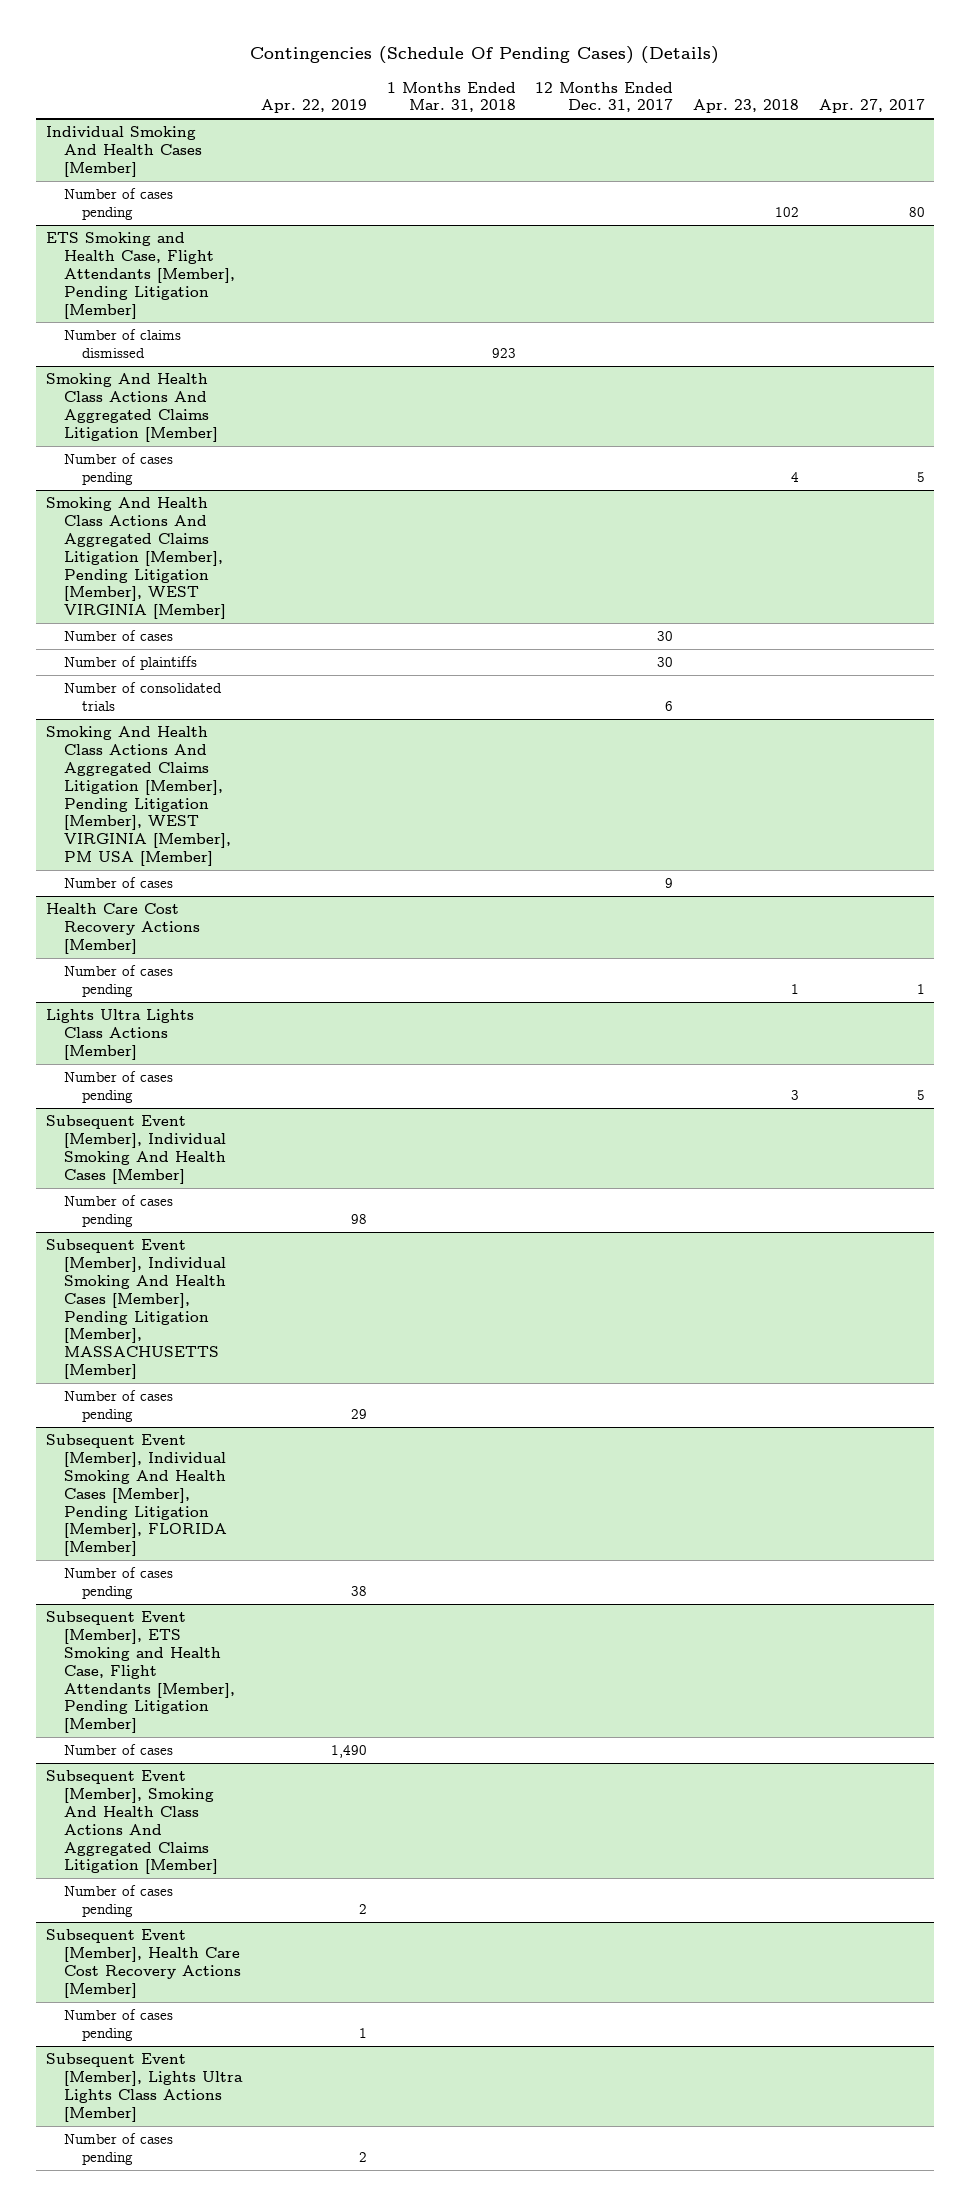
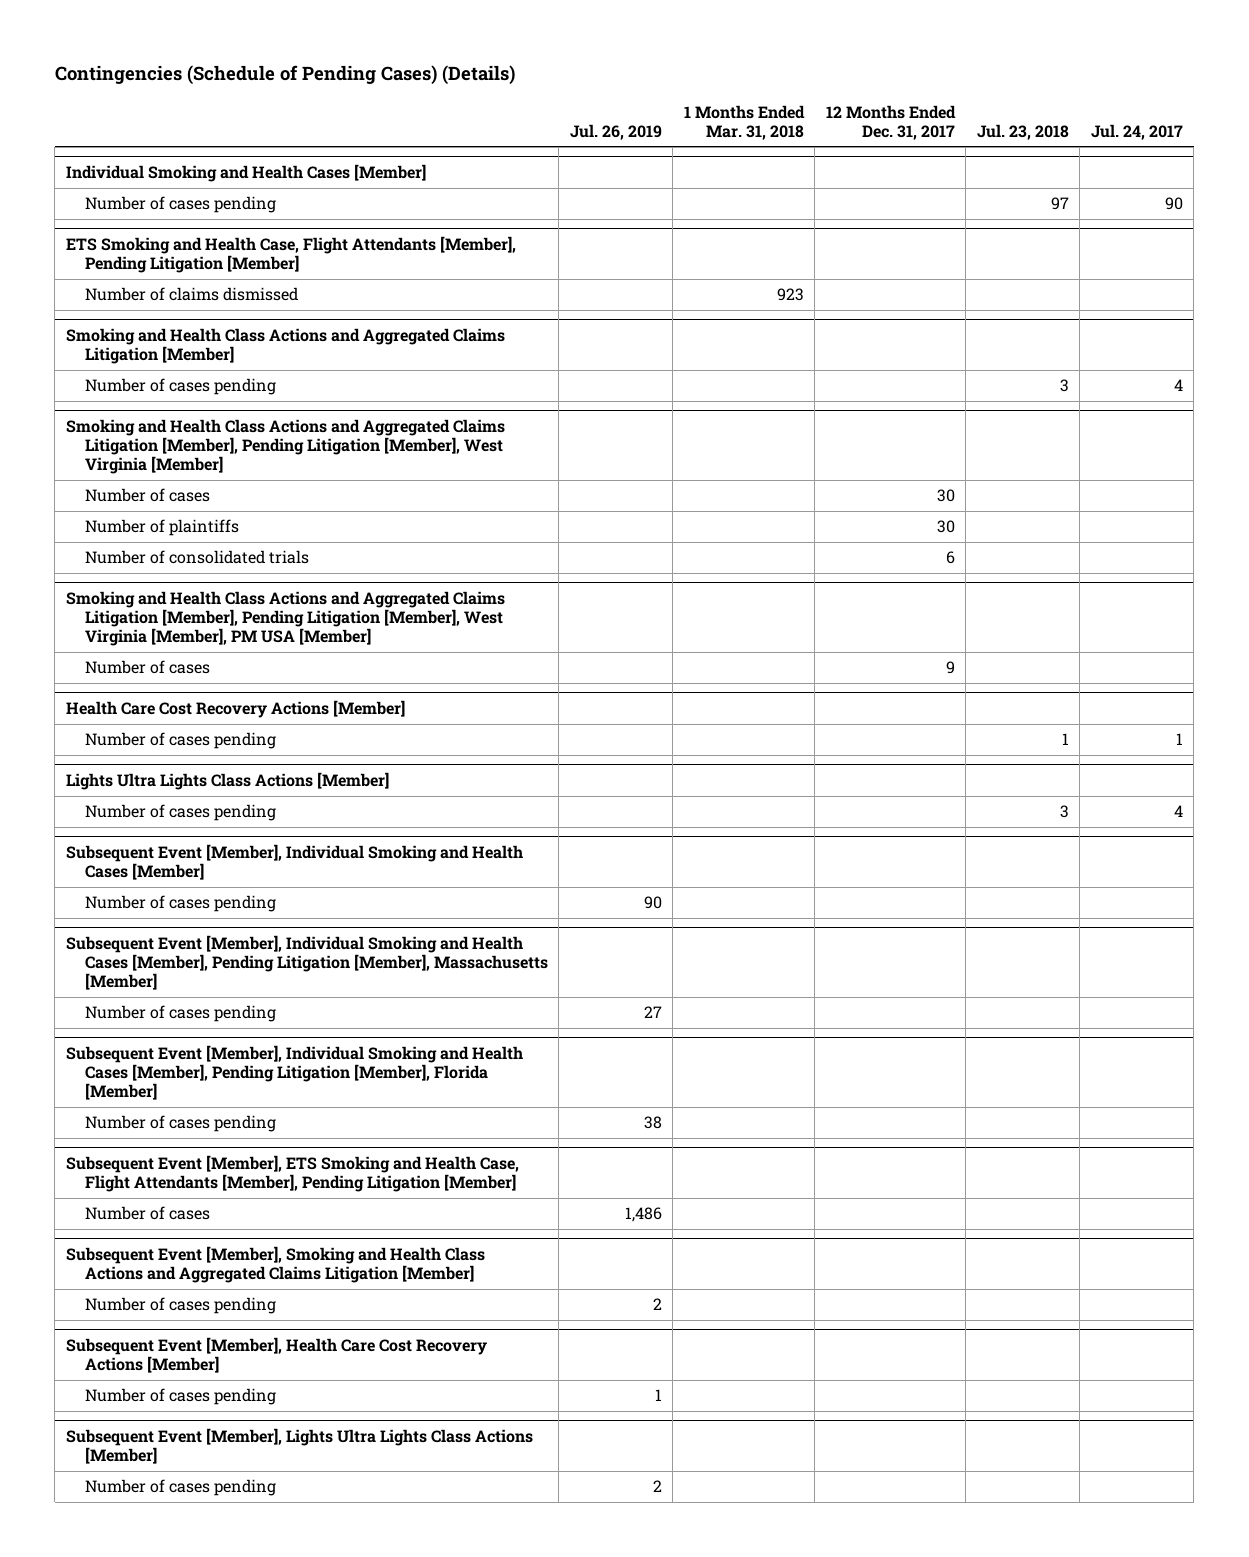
[250,46,720,65] Contingencies (Schedule Of Pending Cases) (Details) -> [54,64,515,85] Contingencies (Schedule of Pending Cases) (Details)
[261,99,368,114] Apr. 22, 2019 -> none
[693,99,800,114] Apr. 23, 2018 -> none
[818,99,925,114] Apr. 27, 2017 -> none
none -> [569,123,662,140] Jul. 26, 2019
none -> [976,123,1069,140] Jul. 23, 2018
none -> [1090,123,1183,140] Jul. 24, 2017
[45,126,202,177] Individual Smoking And Health Cases [Member] -> [65,163,426,182] Individual Smoking and Health Cases [Member]
[45,373,218,442] Smoking And Health Class Actions And Aggregated Claims Litigation [Member] -> [65,327,505,365] Smoking and Health Class Actions and Aggregated Claims Litigation [Member]
[45,497,226,620] Smoking And Health Class Actions And Aggregated Claims Litigation [Member], Pending Litigation [Member], WEST VIRGINIA [Member] -> [65,418,505,475] Smoking and Health Class Actions and Aggregated Claims Litigation [Member], Pending Litigation [Member], West Virginia [Member]
[45,726,231,867] Smoking And Health Class Actions And Aggregated Claims Litigation [Member], Pending Litigation [Member], WEST VIRGINIA [Member], PM USA [Member] -> [65,590,505,647] Smoking and Health Class Actions and Aggregated Claims Litigation [Member], Pending Litigation [Member], West Virginia [Member], PM USA [Member]
[45,1115,226,1184] Subsequent Event [Member], Individual Smoking And Health Cases [Member] -> [65,843,523,881] Subsequent Event [Member], Individual Smoking and Health Cases [Member]
[45,1239,226,1380] Subsequent Event [Member], Individual Smoking And Health Cases [Member], Pending Litigation [Member], MASSACHUSETTS [Member] -> [65,934,548,991] Subsequent Event [Member], Individual Smoking and Health Cases [Member], Pending Litigation [Member], Massachusetts [Member]
[45,1434,227,1557] Subsequent Event [Member], Individual Smoking And Health Cases [Member], Pending Litigation [Member], FLORIDA [Member] -> [65,1044,523,1101] Subsequent Event [Member], Individual Smoking and Health Cases [Member], Pending Litigation [Member], Florida [Member]
[45,1770,218,1875] Subsequent Event [Member], Smoking And Health Class Actions And Aggregated Claims Litigation [Member] -> [65,1245,485,1284] Subsequent Event [Member], Smoking and Health Class Actions and Aggregated Claims Litigation [Member]

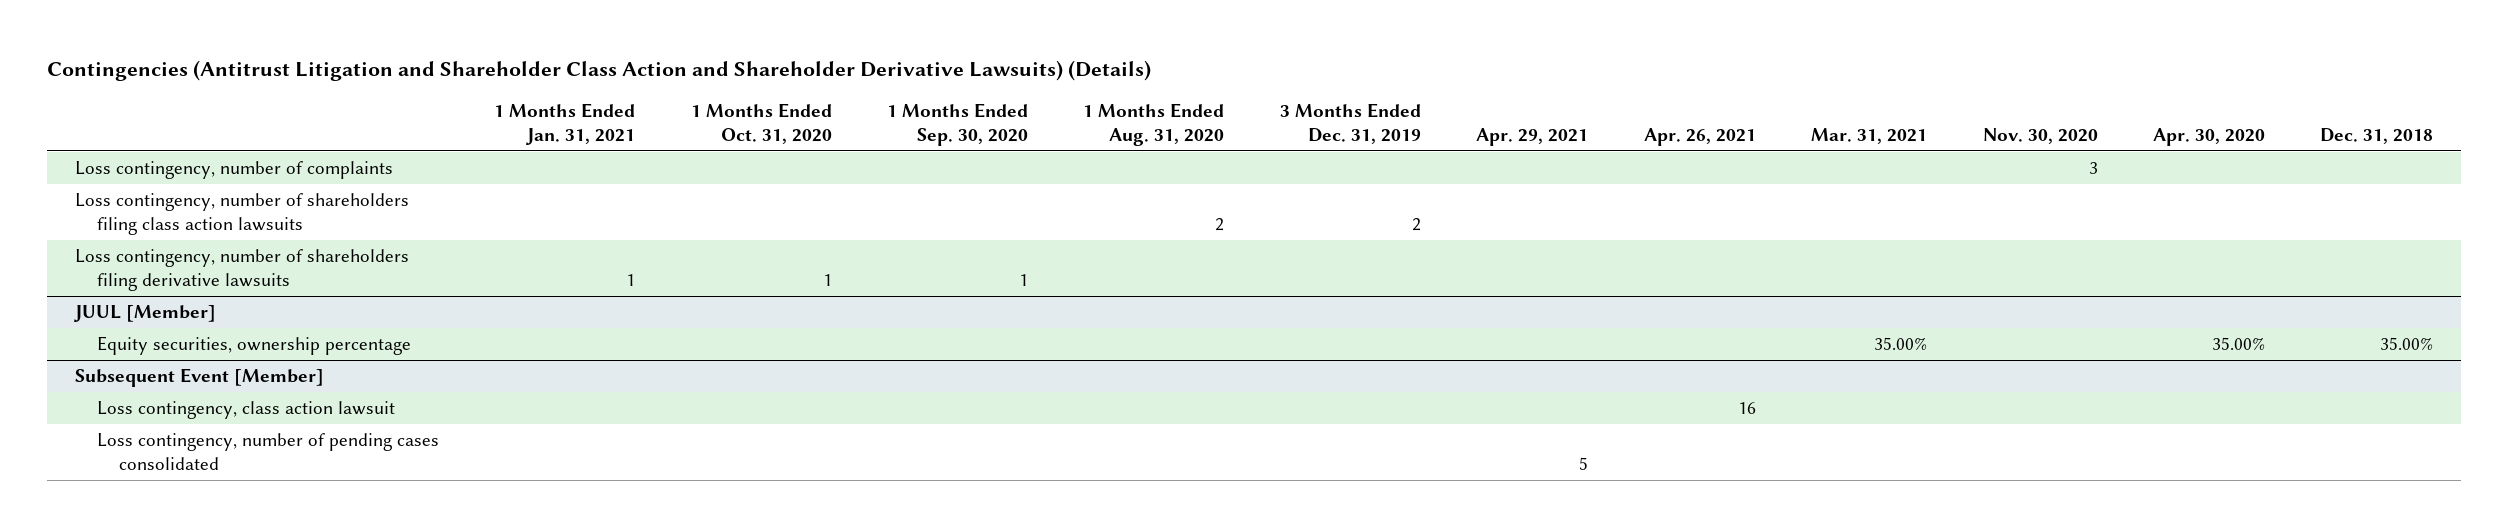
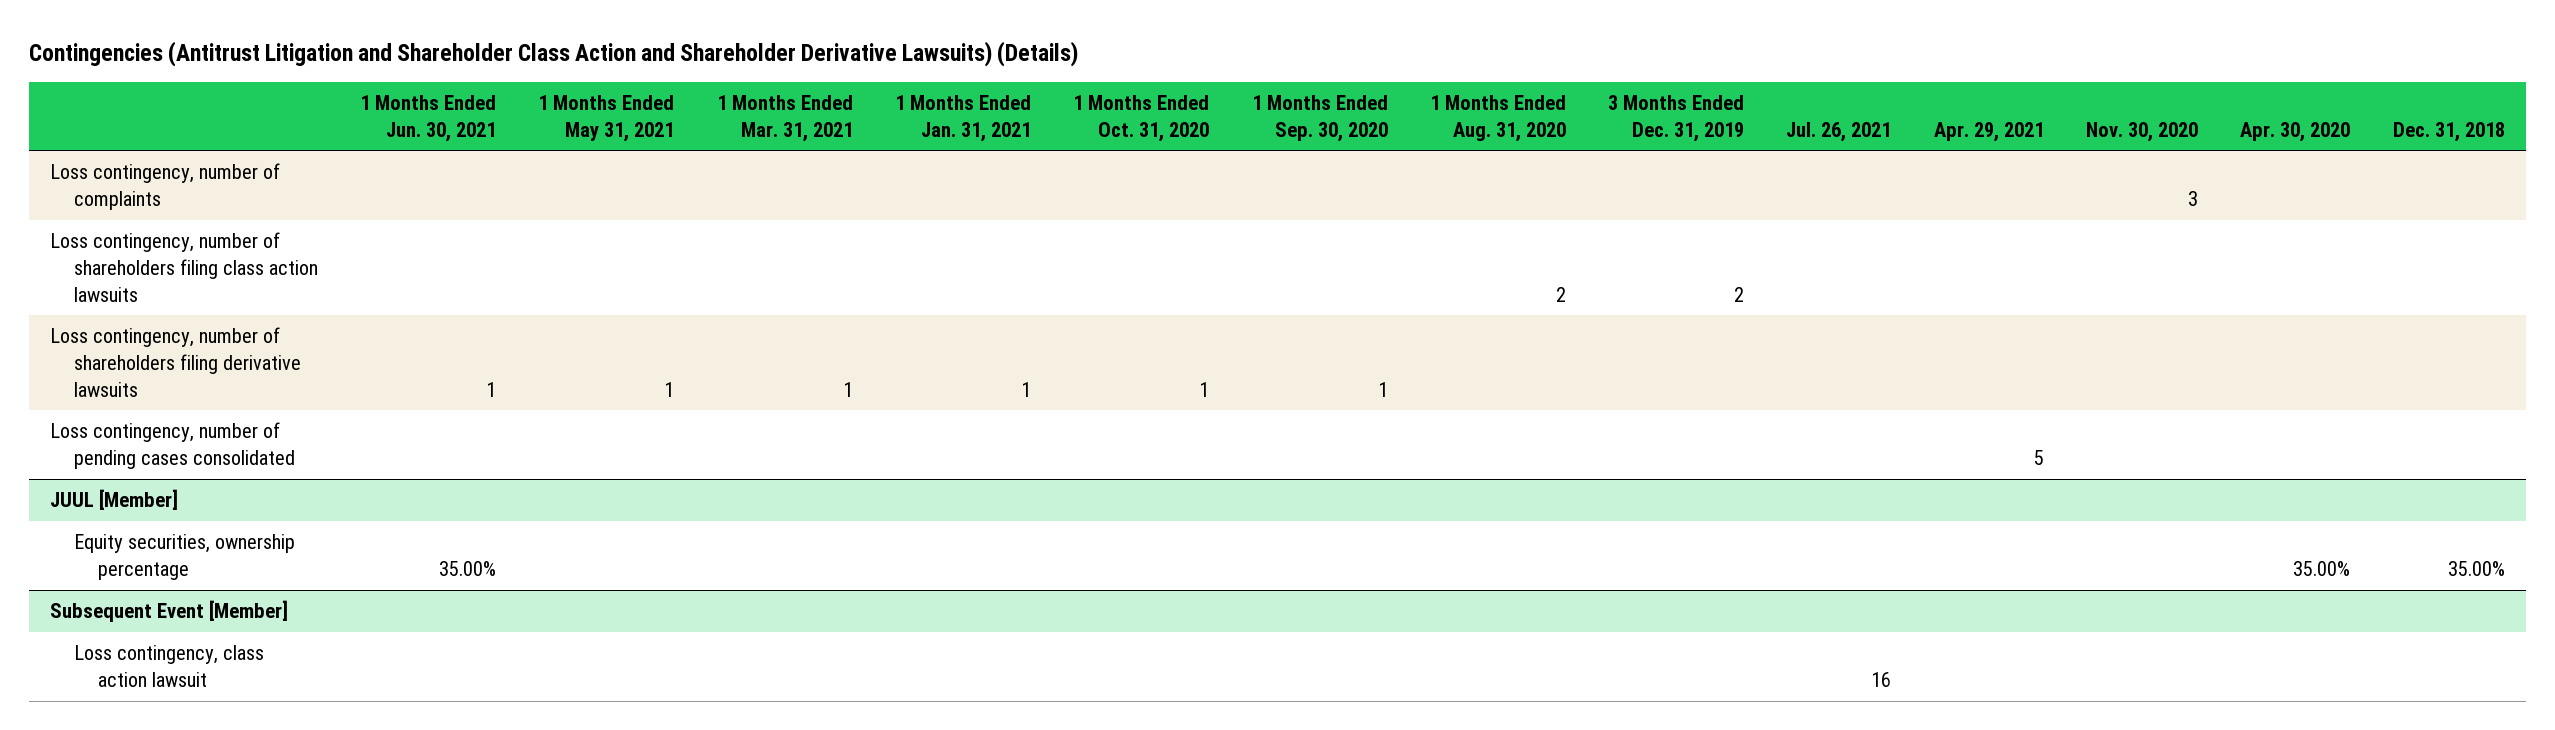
[1643,127,1756,146] Apr. 26, 2021 -> none
[1811,127,1928,144] Mar. 31, 2021 -> none
none -> [360,95,497,142] 1 Months Ended Jun. 30, 2021
none -> [538,95,675,142] 1 Months Ended May 31, 2021
none -> [716,95,853,142] 1 Months Ended Mar. 31, 2021
none -> [1786,121,1892,142] Jul. 26, 2021
none -> [50,422,295,469] Loss contingency, number of pending cases consolidated
[96,433,439,470] Loss contingency, number of pending cases consolidated -> none

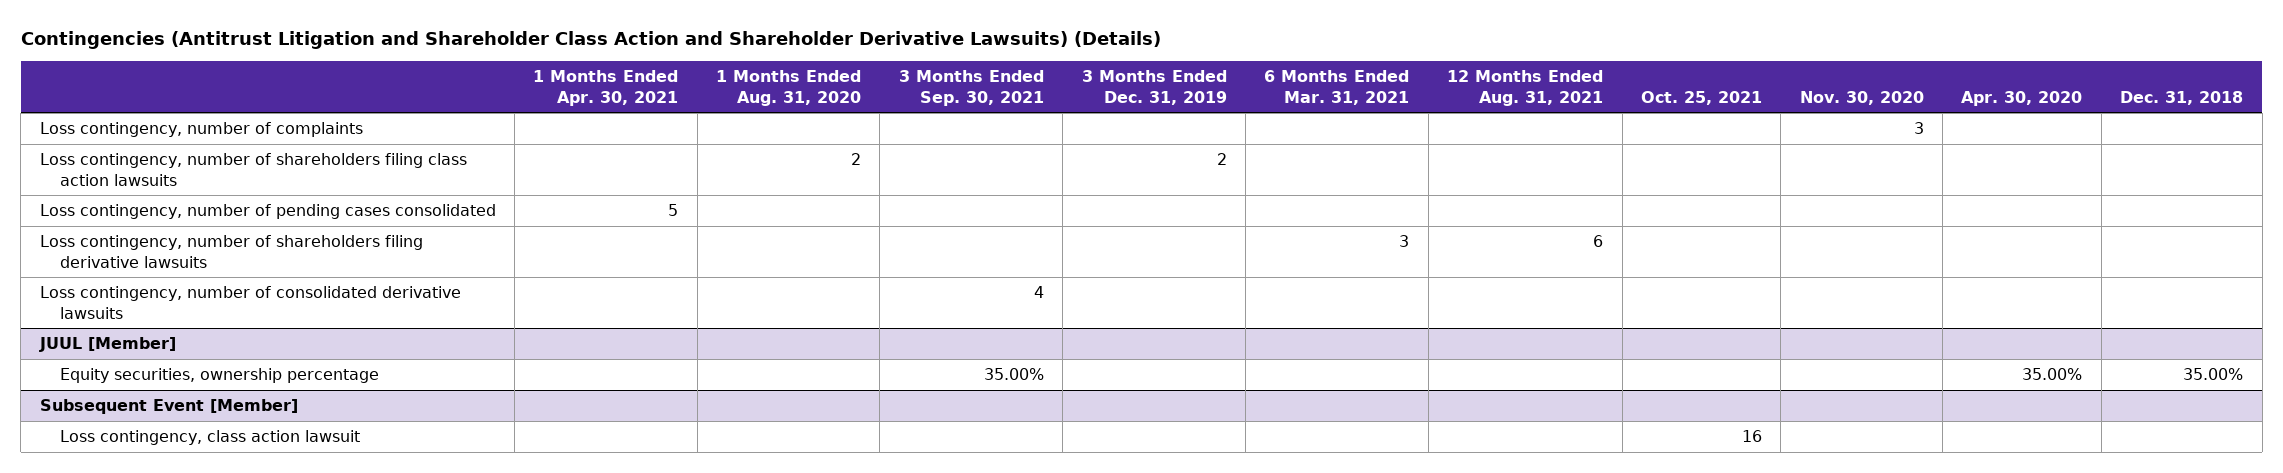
[360,95,497,142] 1 Months Ended Jun. 30, 2021 -> none
[538,95,675,142] 1 Months Ended May 31, 2021 -> none
[716,95,853,142] 1 Months Ended Mar. 31, 2021 -> none
[895,95,1032,142] 1 Months Ended Jan. 31, 2021 -> none
[1073,95,1210,142] 1 Months Ended Oct. 31, 2020 -> none
[1251,95,1388,142] 1 Months Ended Sep. 30, 2020 -> none
[1786,121,1892,142] Jul. 26, 2021 -> none
[1933,121,2044,142] Apr. 29, 2021 -> none
none -> [533,70,679,106] 1 Months Ended Apr. 30, 2021
none -> [898,70,1044,106] 3 Months Ended Sep. 30, 2021
none -> [1264,70,1410,105] 6 Months Ended Mar. 31, 2021
none -> [1447,70,1604,106] 12 Months Ended Aug. 31, 2021
none -> [1640,90,1762,105] Oct. 25, 2021
[50,327,301,397] Loss contingency, number of shareholders filing derivative lawsuits -> [39,235,423,268] Loss contingency, number of shareholders filing derivative lawsuits
none -> [39,286,461,319] Loss contingency, number of consolidated derivative lawsuits

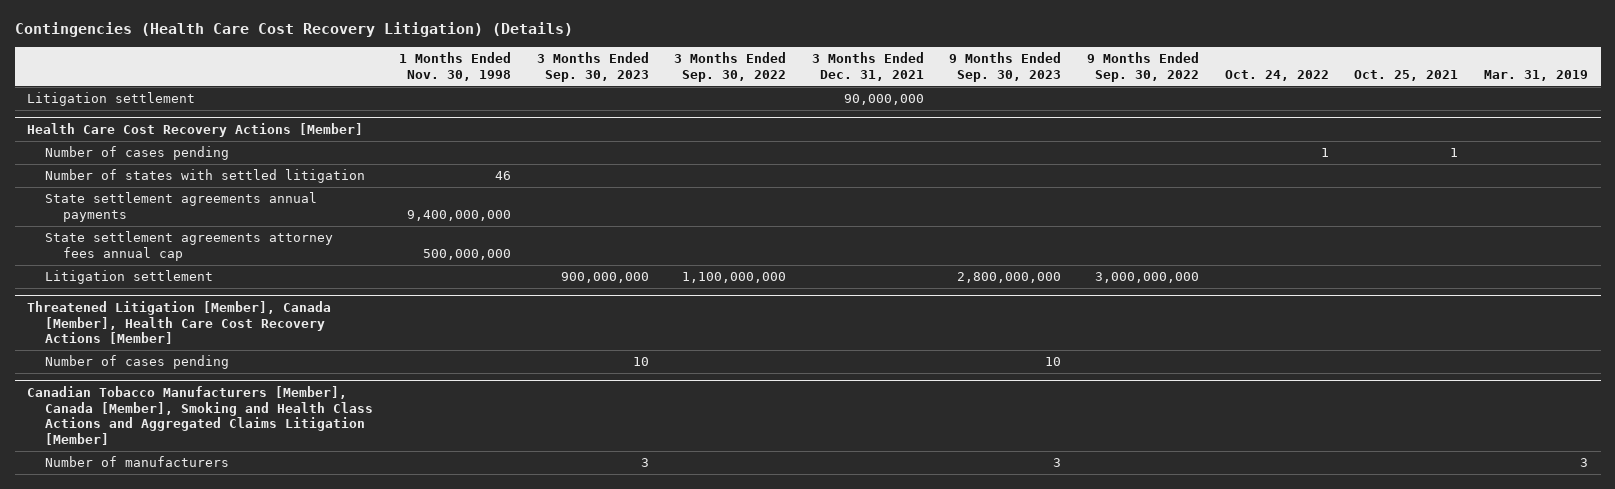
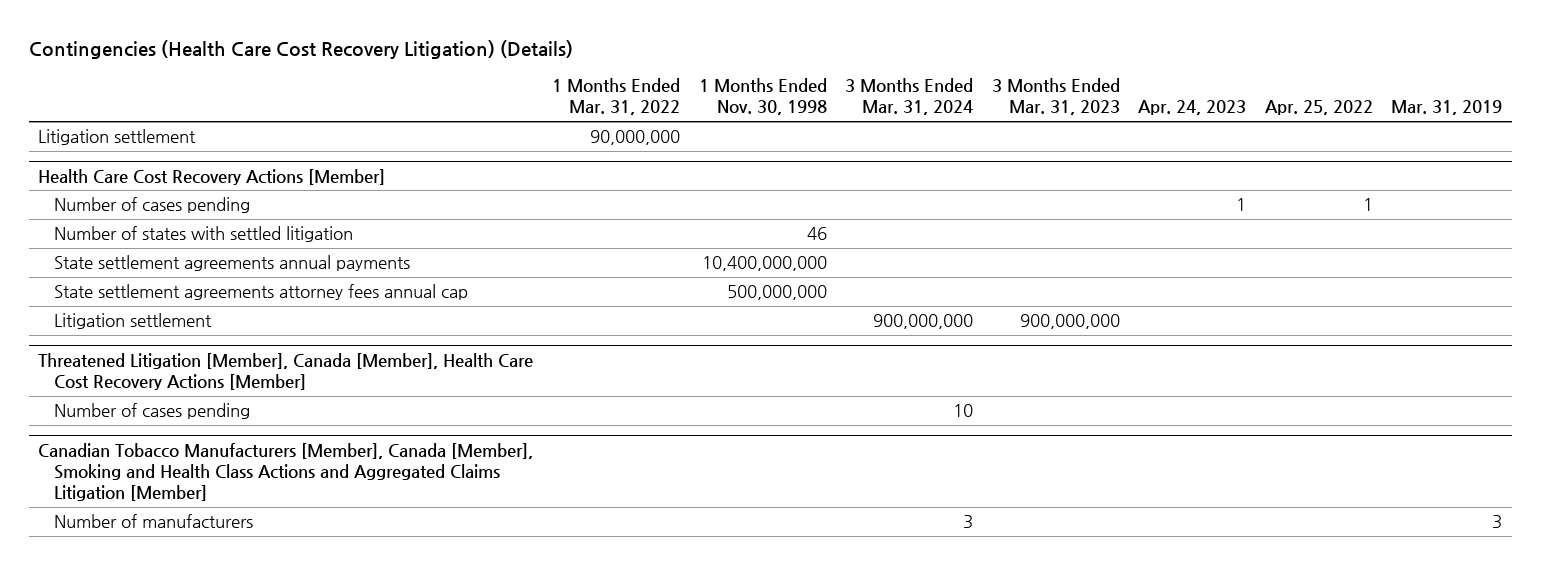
[536,52,649,82] 3 Months Ended Sep. 30, 2023 -> none
[674,52,787,82] 3 Months Ended Sep. 30, 2022 -> none
[811,52,924,81] 3 Months Ended Dec. 31, 2021 -> none
[949,52,1062,82] 9 Months Ended Sep. 30, 2023 -> none
[1087,52,1200,82] 9 Months Ended Sep. 30, 2022 -> none
[1224,69,1329,81] Oct. 24, 2022 -> none
[1354,69,1459,81] Oct. 25, 2021 -> none
none -> [552,78,681,116] 1 Months Ended Mar. 31, 2022
none -> [845,78,974,116] 3 Months Ended Mar. 31, 2024
none -> [991,78,1120,116] 3 Months Ended Mar. 31, 2023
none -> [1138,100,1247,116] Apr. 24, 2023
none -> [1264,100,1373,116] Apr. 25, 2022
[406,209,511,221] 9,400,000,000 -> [701,256,827,272] 10,400,000,000

